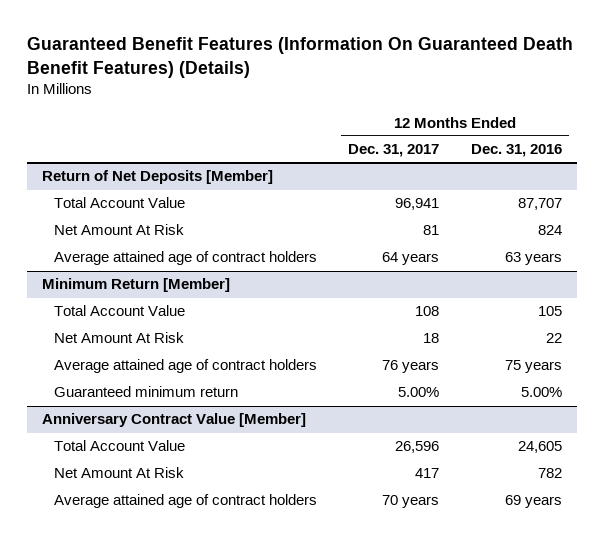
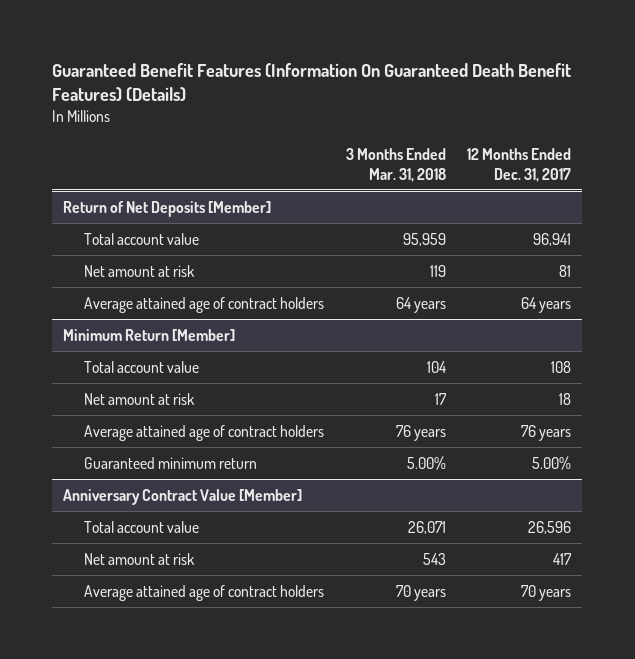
[470,144,562,158] Dec. 31, 2016 -> none
none -> [345,147,446,182] 3 Months Ended Mar. 31, 2018
[54,197,186,209] Total Account Value -> [84,232,200,245] Total account value
[54,224,185,236] Net Amount At Risk -> [84,264,196,277] Net amount at risk
[54,305,186,317] Total Account Value -> [84,360,200,373] Total account value
[54,332,185,344] Net Amount At Risk -> [84,392,196,405] Net amount at risk
[54,440,186,452] Total Account Value -> [84,520,200,533] Total account value
[54,467,185,479] Net Amount At Risk -> [84,552,196,565] Net amount at risk

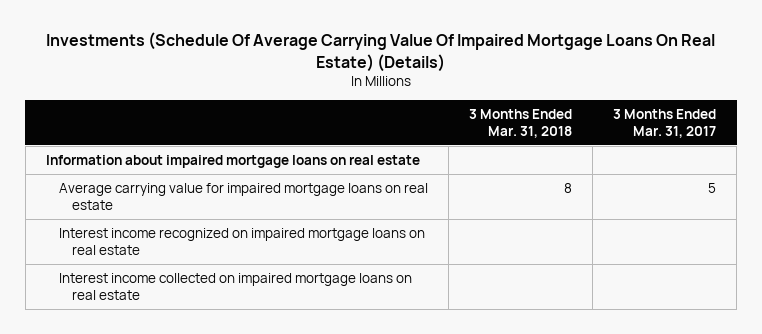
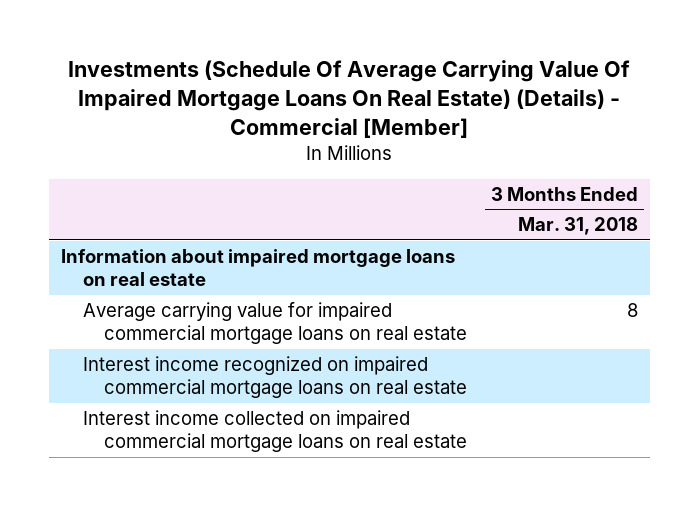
[45,32,715,72] Investments (Schedule Of Average Carrying Value Of Impaired Mortgage Loans On Real Estate) (Details) -> [68,60,631,139] Investments (Schedule Of Average Carrying Value Of Impaired Mortgage Loans On Real Estate) (Details) - Commercial [Member]
[613,108,717,138] 3 Months Ended Mar. 31, 2017 -> none
[59,182,429,210] Average carrying value for impaired mortgage loans on real estate -> [82,302,468,345] Average carrying value for impaired commercial mortgage loans on real estate
[59,227,426,255] Interest income recognized on impaired mortgage loans on real estate -> [82,356,468,399] Interest income recognized on impaired commercial mortgage loans on real estate
[59,272,413,300] Interest income collected on impaired mortgage loans on real estate -> [82,410,468,453] Interest income collected on impaired commercial mortgage loans on real estate

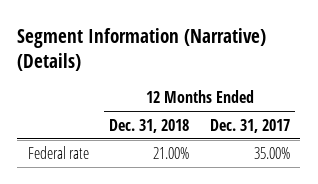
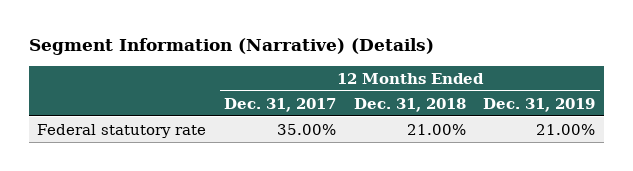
none -> [483,97,596,112] Dec. 31, 2019
[27,146,89,160] Federal rate -> [37,123,207,138] Federal statutory rate

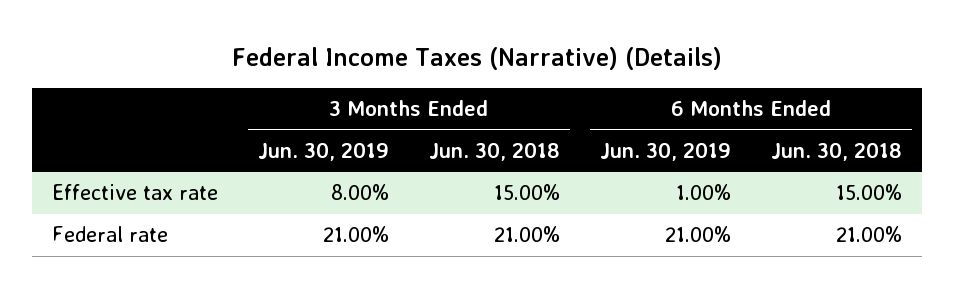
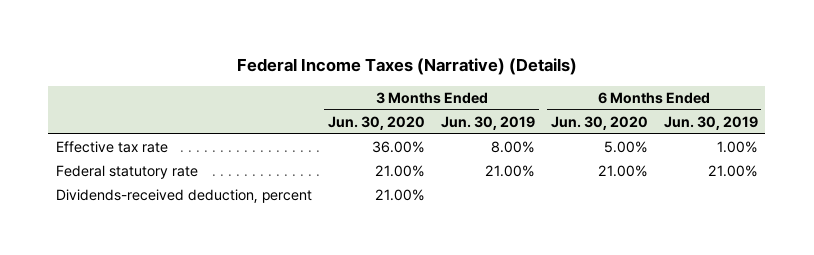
[429,142,561,162] Jun. 30, 2018 -> none
[771,142,903,162] Jun. 30, 2018 -> none
none -> [328,115,426,130] Jun. 30, 2020
none -> [550,115,648,130] Jun. 30, 2020
[52,226,169,243] Federal rate -> [56,165,199,180] Federal statutory rate
none -> [56,189,313,204] Dividends-received deduction, percent

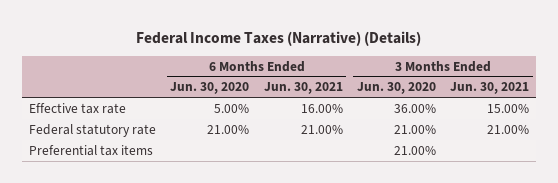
[440,115,535,130] Jun. 30, 2019 -> none
[663,115,758,130] Jun. 30, 2019 -> none
none -> [263,82,343,95] Jun. 30, 2021
none -> [450,82,530,95] Jun. 30, 2021
[56,189,313,204] Dividends-received deduction, percent -> none
none -> [29,144,154,156] Preferential tax items

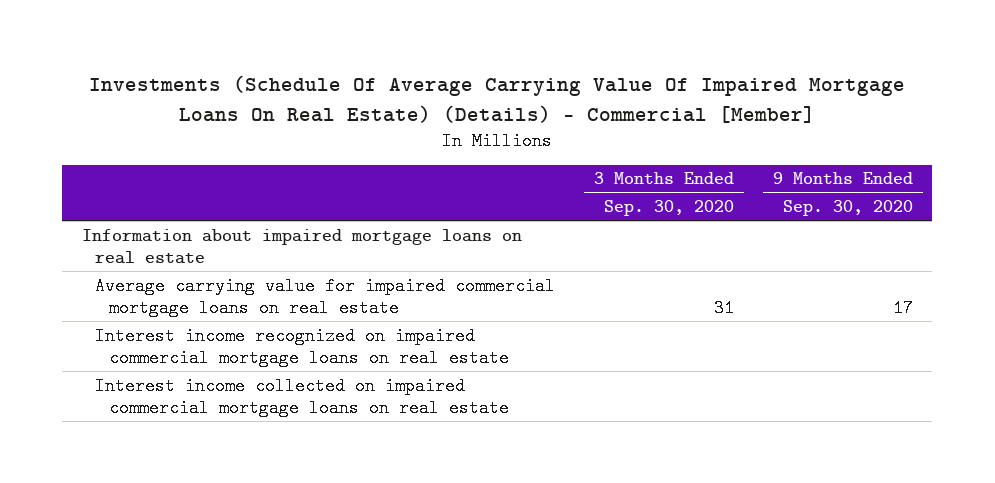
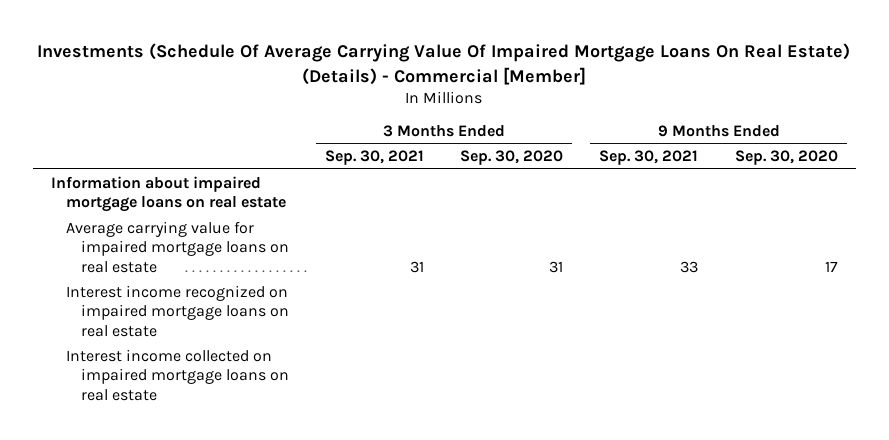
none -> [324,150,424,166] Sep. 30, 2021
none -> [599,150,699,166] Sep. 30, 2021
[95,276,556,318] Average carrying value for impaired commercial mortgage loans on real estate -> [65,220,289,273] Average carrying value for impaired mortgage loans on real estate
[95,326,510,368] Interest income recognized on impaired commercial mortgage loans on real estate -> [65,284,289,337] Interest income recognized on impaired mortgage loans on real estate
[95,376,510,418] Interest income collected on impaired commercial mortgage loans on real estate -> [65,348,289,401] Interest income collected on impaired mortgage loans on real estate

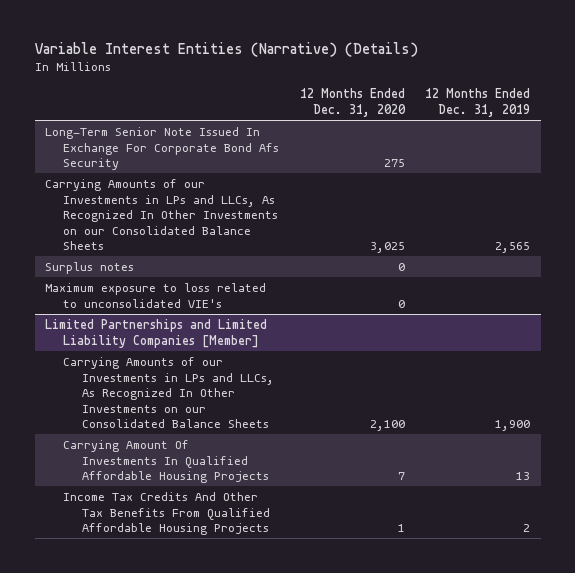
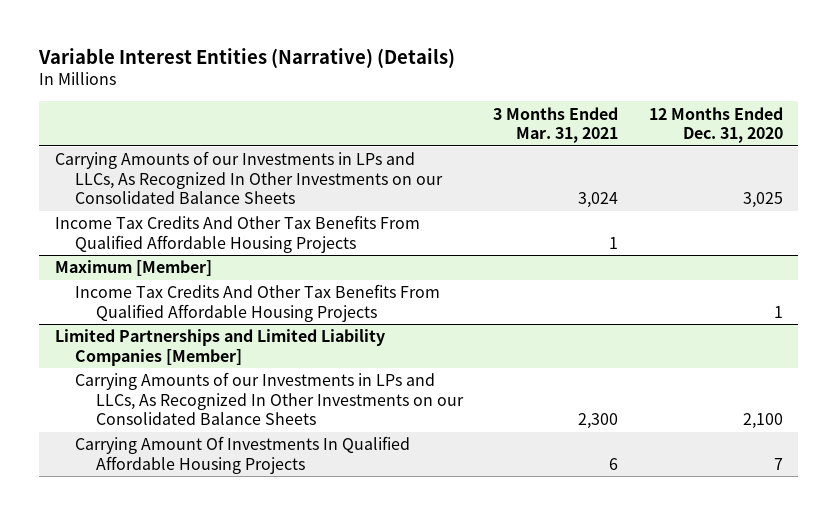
[425,88,531,117] 12 Months Ended Dec. 31, 2019 -> none
none -> [493,106,619,143] 3 Months Ended Mar. 31, 2021
[44,127,280,171] Long-Term Senior Note Issued In Exchange For Corporate Bond Afs Security -> none
[44,262,134,275] Surplus notes -> none
[44,283,266,308] Maximum exposure to loss related to unconsolidated VIE's -> none
none -> [54,215,420,253] Income Tax Credits And Other Tax Benefits From Qualified Affordable Housing Projects
none -> [54,260,212,277] Maximum [Member]
none -> [75,284,441,322] Income Tax Credits And Other Tax Benefits From Qualified Affordable Housing Projects
[63,492,270,536] Income Tax Credits And Other Tax Benefits From Qualified Affordable Housing Projects -> none

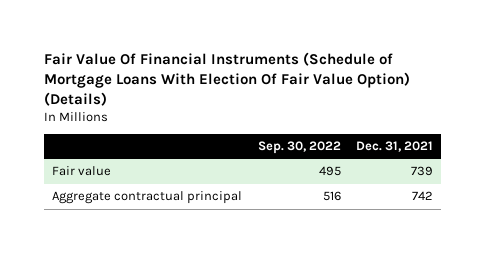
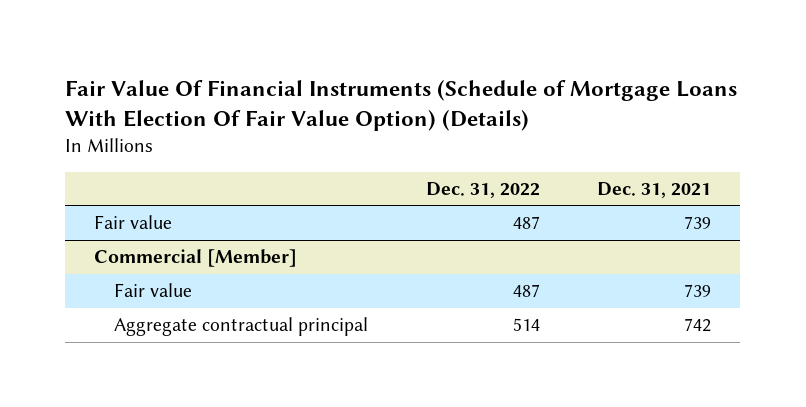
[257,141,341,155] Sep. 30, 2022 -> none
none -> [425,181,540,198] Dec. 31, 2022
none -> [94,249,298,268] Commercial [Member]
none -> [113,283,192,298] Fair value

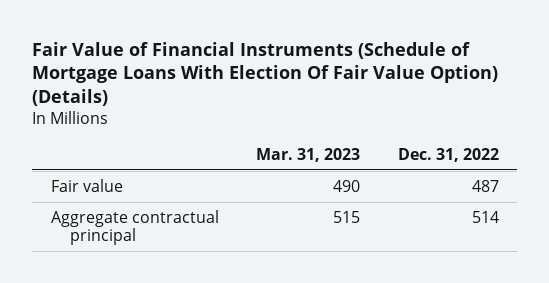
[65,79,738,131] Fair Value Of Financial Instruments (Schedule of Mortgage Loans With Election Of Fair Value Option) (Details) -> [31,41,498,107] Fair Value of Financial Instruments (Schedule of Mortgage Loans With Election Of Fair Value Option) (Details)
[597,181,712,198] Dec. 31, 2021 -> none
none -> [256,148,361,163] Mar. 31, 2023
[94,249,298,268] Commercial [Member] -> none
[113,283,192,298] Fair value -> none

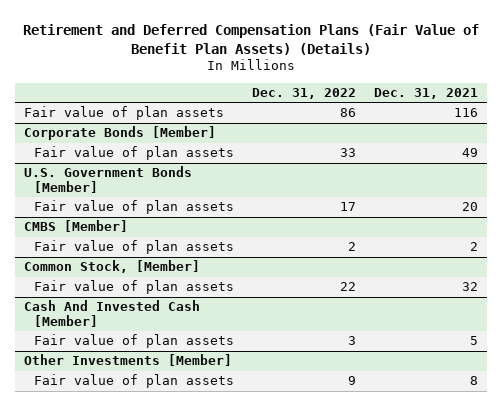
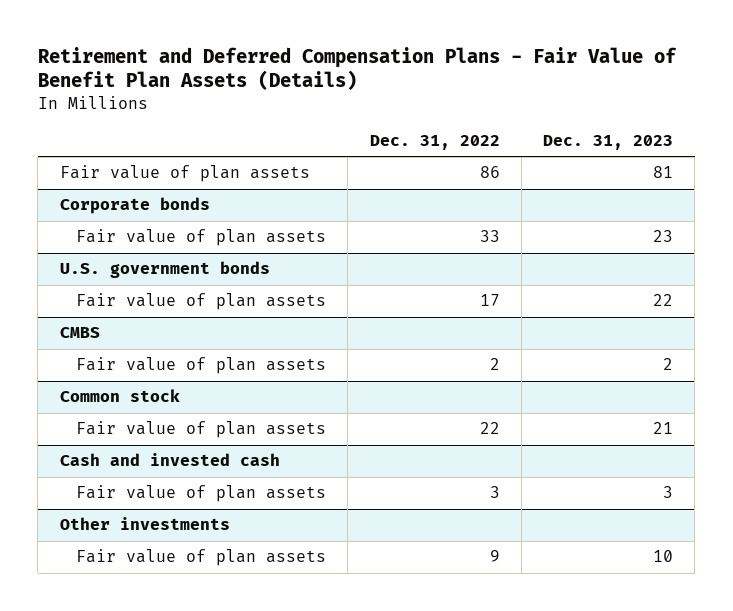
[23,23,480,55] Retirement and Deferred Compensation Plans (Fair Value of Benefit Plan Assets) (Details) -> [37,46,677,91] Retirement and Deferred Compensation Plans - Fair Value of Benefit Plan Assets (Details)
[373,87,478,99] Dec. 31, 2021 -> none
none -> [542,135,673,151] Dec. 31, 2023
[24,126,217,141] Corporate Bonds [Member] -> [59,197,210,215] Corporate bonds
[24,166,193,194] U.S. Government Bonds [Member] -> [59,261,270,279] U.S. government bonds
[24,220,129,233] CMBS [Member] -> [59,327,100,339] CMBS
[24,260,201,274] Common Stock, [Member] -> [59,389,180,403] Common stock
[24,300,201,328] Cash And Invested Cash [Member] -> [59,453,280,467] Cash and invested cash
[24,354,233,367] Other Investments [Member] -> [59,517,230,531] Other investments

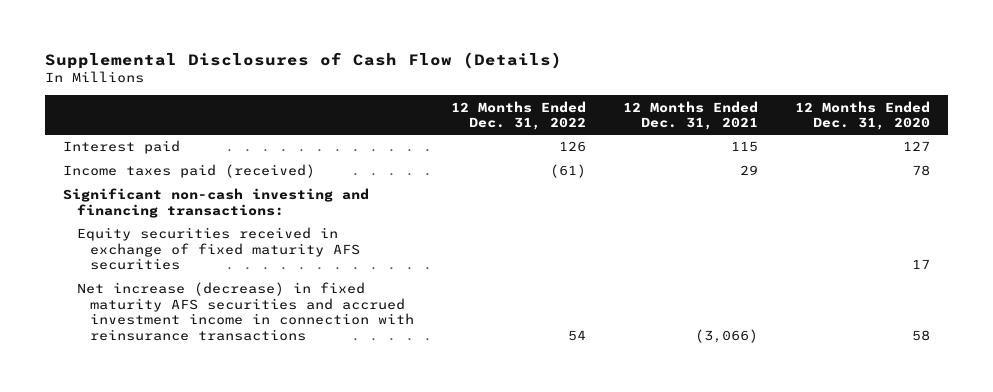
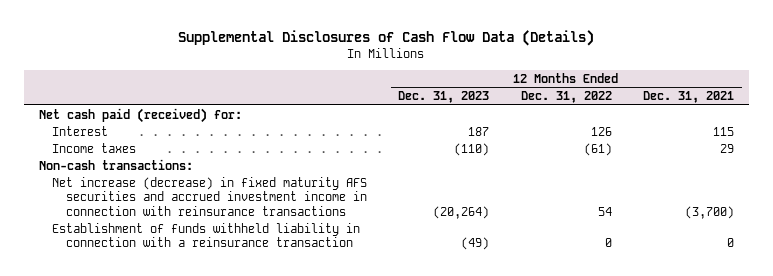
[44,51,562,69] Supplemental Disclosures of Cash Flow (Details) -> [178,30,595,47] Supplemental Disclosures of Cash Flow Data (Details)
[794,100,930,131] 12 Months Ended Dec. 31, 2020 -> none
none -> [398,91,490,104] Dec. 31, 2023
[76,227,360,271] Equity securities received in exchange of fixed maturity AFS securities -> none
none -> [39,107,243,123] Net cash paid (received) for:
[63,140,181,155] Interest paid -> [52,125,109,136] Interest
[63,164,316,179] Income taxes paid (received) -> [52,142,137,153] Income taxes
[63,188,370,218] Significant non-cash investing and financing transactions: -> [39,158,194,170] Non-cash transactions:
[694,328,758,343] (3,066) -> [684,205,734,219] (3,700)
none -> [52,222,361,248] Establishment of funds withheld liability in connection with a reinsurance transaction

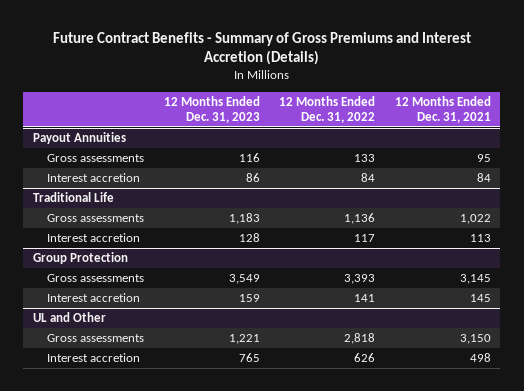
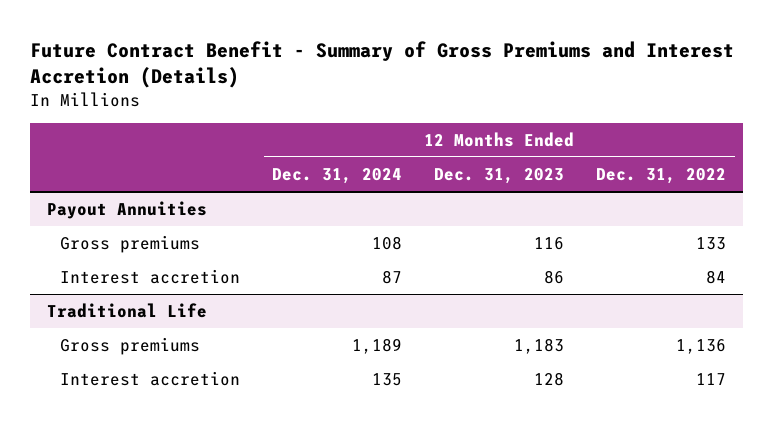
[52,31,471,66] Future Contract Benefits - Summary of Gross Premiums and Interest Accretion (Details) -> [30,40,735,88] Future Contract Benefit - Summary of Gross Premiums and Interest Accretion (Details)
[394,95,491,123] 12 Months Ended Dec. 31, 2021 -> none
none -> [272,167,403,184] Dec. 31, 2024
[46,154,144,163] Gross assessments -> [60,235,201,254] Gross premiums
[46,214,144,223] Gross assessments -> [60,337,201,356] Gross premiums
[32,252,128,265] Group Protection -> none
[46,274,144,283] Gross assessments -> none
[46,293,140,303] Interest accretion -> none
[32,312,106,323] UL and Other -> none
[46,334,144,343] Gross assessments -> none
[46,353,140,363] Interest accretion -> none

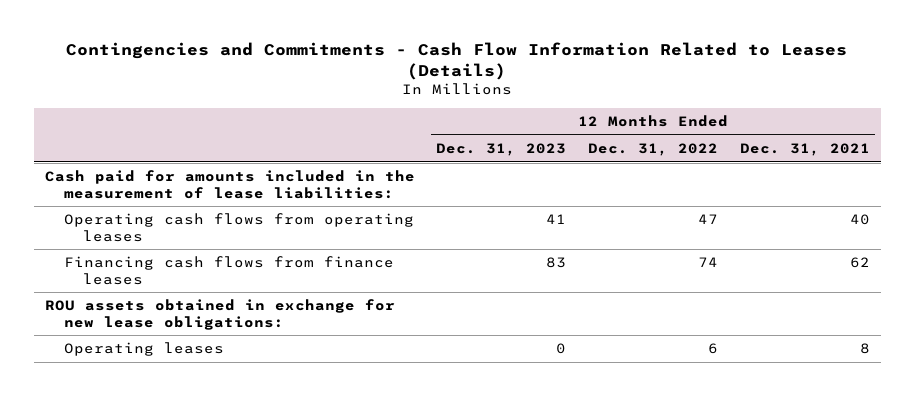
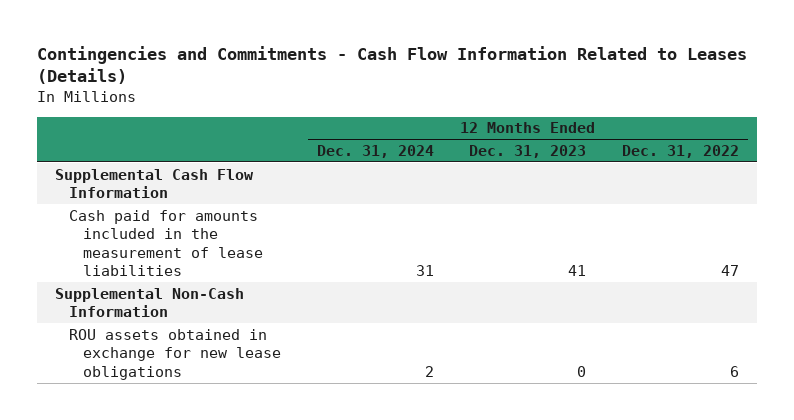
[739,143,870,157] Dec. 31, 2021 -> none
none -> [316,144,434,158] Dec. 31, 2024
[44,170,415,199] Cash paid for amounts included in the measurement of lease liabilities: -> none
[63,256,394,285] Financing cash flows from finance leases -> none
[44,299,395,330] ROU assets obtained in exchange for new lease obligations: -> none
none -> [54,168,254,199] Supplemental Cash Flow Information
[63,213,414,242] Operating cash flows from operating leases -> [69,209,264,277] Cash paid for amounts included in the measurement of lease liabilities
none -> [54,287,244,318] Supplemental Non-Cash Information
[63,342,224,357] Operating leases -> [69,328,282,380] ROU assets obtained in exchange for new lease obligations

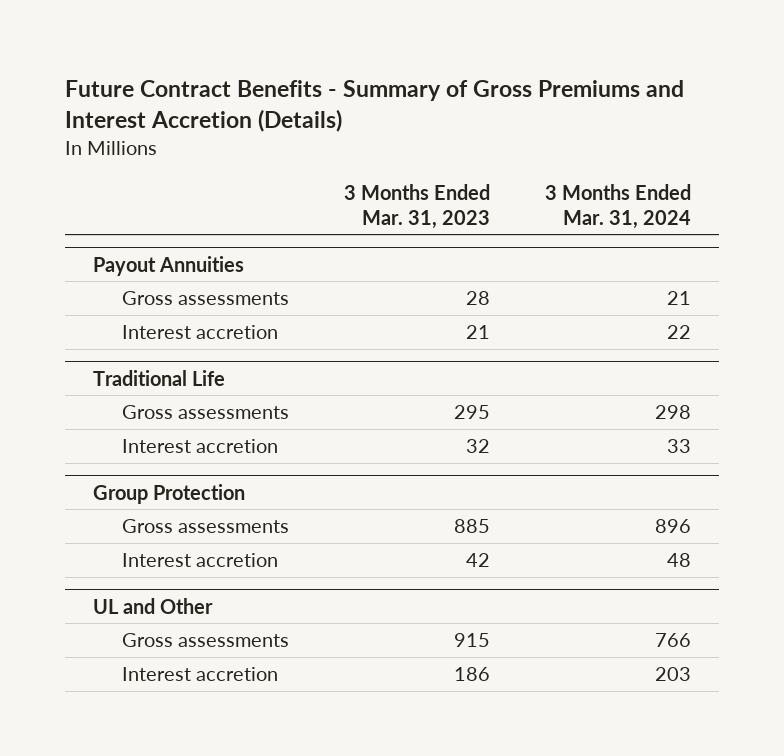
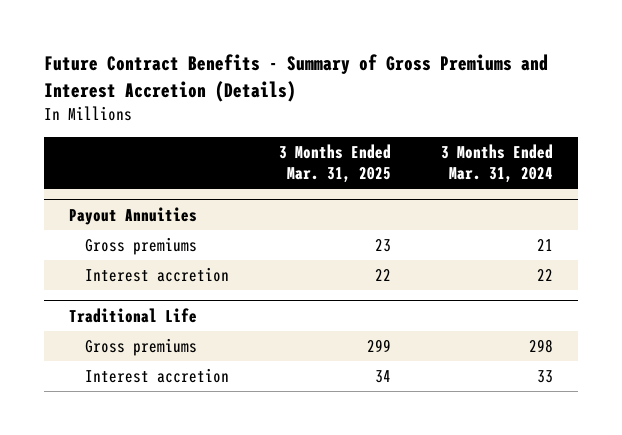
[344,183,491,229] 3 Months Ended Mar. 31, 2023 -> none
none -> [278,144,391,184] 3 Months Ended Mar. 31, 2025
[121,291,289,306] Gross assessments -> [84,237,197,256] Gross premiums
[121,405,289,420] Gross assessments -> [84,338,197,357] Gross premiums
[93,483,246,504] Group Protection -> none
[121,519,289,534] Gross assessments -> none
[121,553,278,568] Interest accretion -> none
[93,597,214,614] UL and Other -> none
[121,633,289,648] Gross assessments -> none
[121,667,278,682] Interest accretion -> none

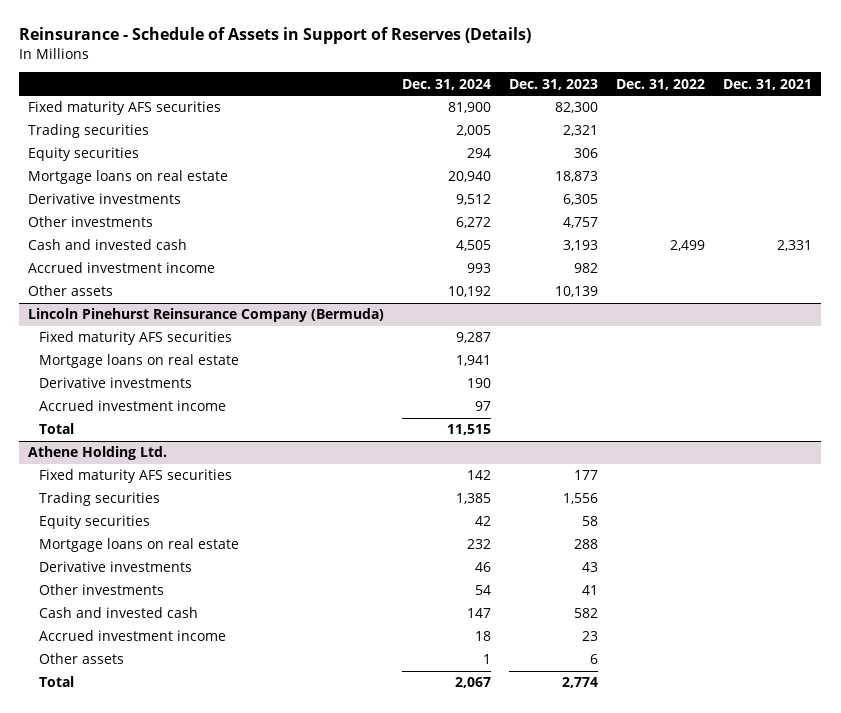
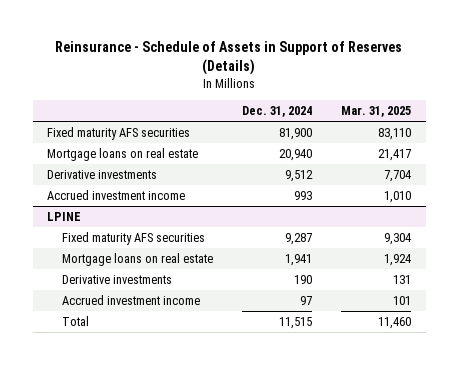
[509,78,599,90] Dec. 31, 2023 -> none
[616,78,706,90] Dec. 31, 2022 -> none
[723,78,813,90] Dec. 31, 2021 -> none
none -> [341,106,412,118] Mar. 31, 2025
[28,124,150,139] Trading securities -> none
[28,147,140,162] Equity securities -> none
[28,216,154,228] Other investments -> none
[28,239,188,251] Cash and invested cash -> none
[28,285,114,297] Other assets -> none
[28,308,385,323] Lincoln Pinehurst Reinsurance Company (Bermuda) -> [47,211,82,221] LPINE
[28,446,168,461] Athene Holding Ltd. -> none
[39,469,233,484] Fixed maturity AFS securities -> none
[39,492,161,507] Trading securities -> none
[39,515,151,530] Equity securities -> none
[39,538,240,553] Mortgage loans on real estate -> none
[39,561,193,573] Derivative investments -> none
[39,584,165,596] Other investments -> none
[39,607,199,619] Cash and invested cash -> none
[39,630,227,642] Accrued investment income -> none
[39,653,125,665] Other assets -> none
[39,676,75,688] Total -> none

